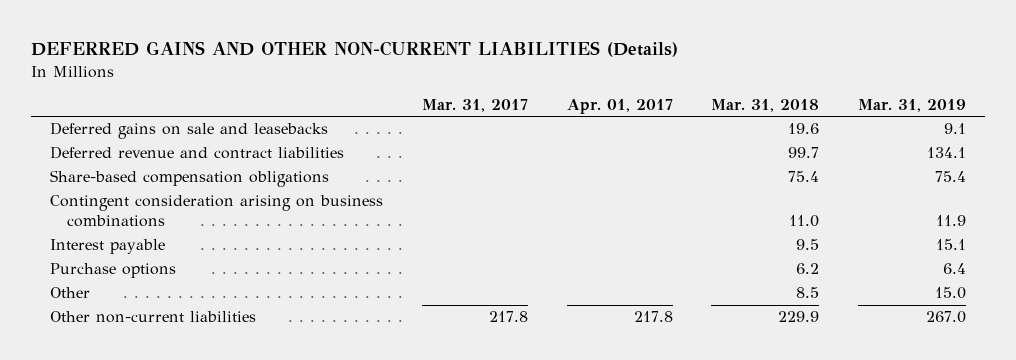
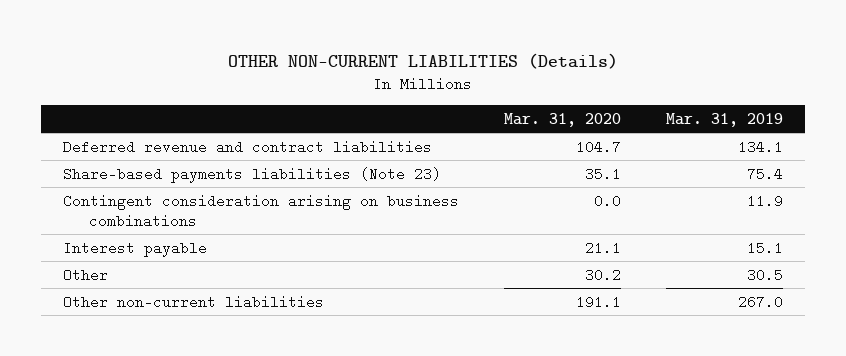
[30,41,678,58] DEFERRED GAINS AND OTHER NON-CURRENT LIABILITIES (Details) -> [228,52,619,69] OTHER NON-CURRENT LIABILITIES (Details)
[421,98,528,112] Mar. 31, 2017 -> none
[566,98,673,114] Apr. 01, 2017 -> none
[711,98,820,112] Mar. 31, 2018 -> none
none -> [504,112,622,127] Mar. 31, 2020
[50,122,329,140] Deferred gains on sale and leasebacks -> none
[50,170,330,188] Share-based compensation obligations -> [63,166,442,183] Share-based payments liabilities (Note 23)
[50,263,177,279] Purchase options -> none
[934,287,966,300] 15.0 -> [746,267,783,282] 30.5

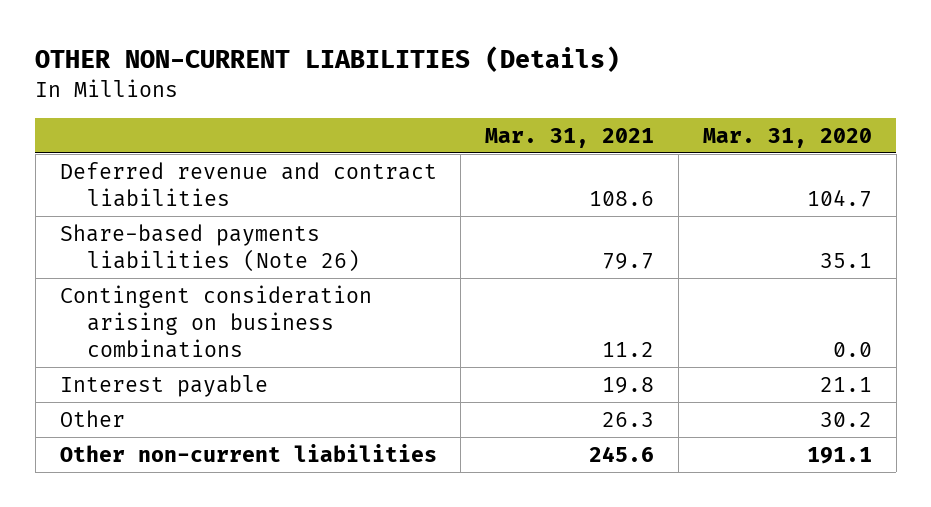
[665,112,783,127] Mar. 31, 2019 -> none
none -> [485,127,655,148] Mar. 31, 2021
[63,166,442,183] Share-based payments liabilities (Note 23) -> [59,223,360,272] Share-based payments liabilities (Note 26)

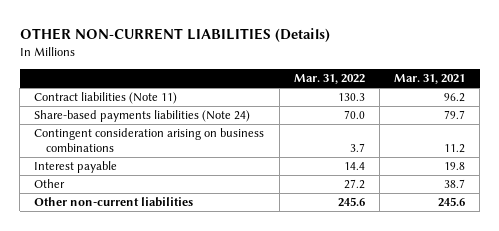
[702,127,872,148] Mar. 31, 2020 -> none
none -> [293,73,365,84] Mar. 31, 2022
[59,161,437,207] Deferred revenue and contract liabilities -> none
none -> [34,92,178,105] Contract liabilities (Note 11)
[59,223,360,272] Share-based payments liabilities (Note 26) -> [34,110,251,123] Share-based payments liabilities (Note 24)
[602,411,655,427] 26.3 -> [444,179,466,189] 38.7

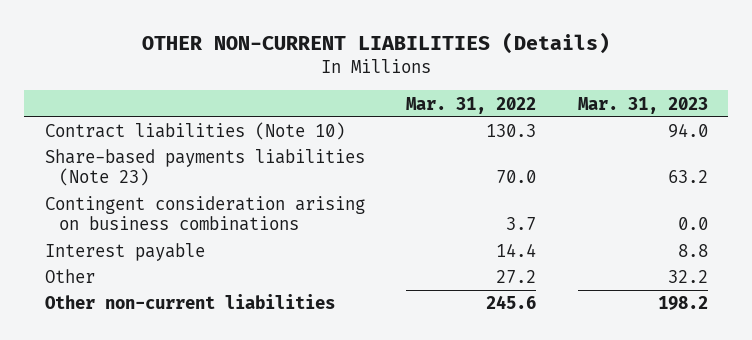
[394,73,466,84] Mar. 31, 2021 -> none
none -> [577,96,708,114] Mar. 31, 2023
[34,92,178,105] Contract liabilities (Note 11) -> [44,122,345,141] Contract liabilities (Note 10)
[34,110,251,123] Share-based payments liabilities (Note 24) -> [44,149,365,187] Share-based payments liabilities (Note 23)

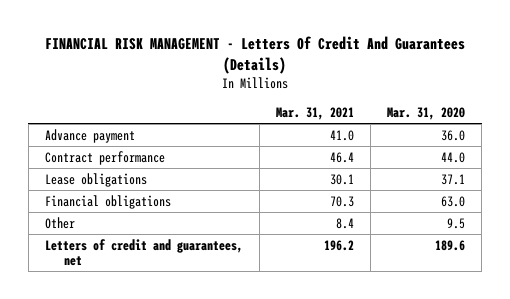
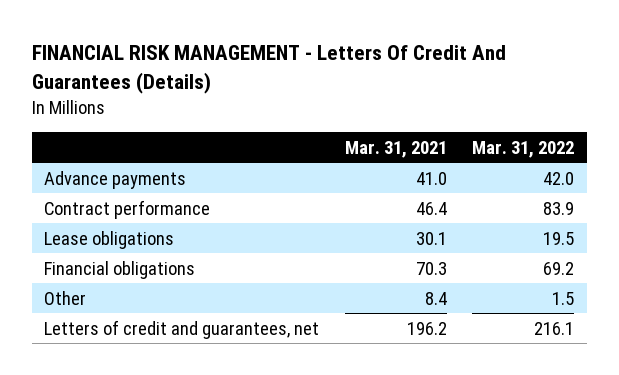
[387,107,466,121] Mar. 31, 2020 -> none
none -> [472,140,575,158] Mar. 31, 2022
[44,128,135,143] Advance payment -> [44,170,187,189] Advance payments

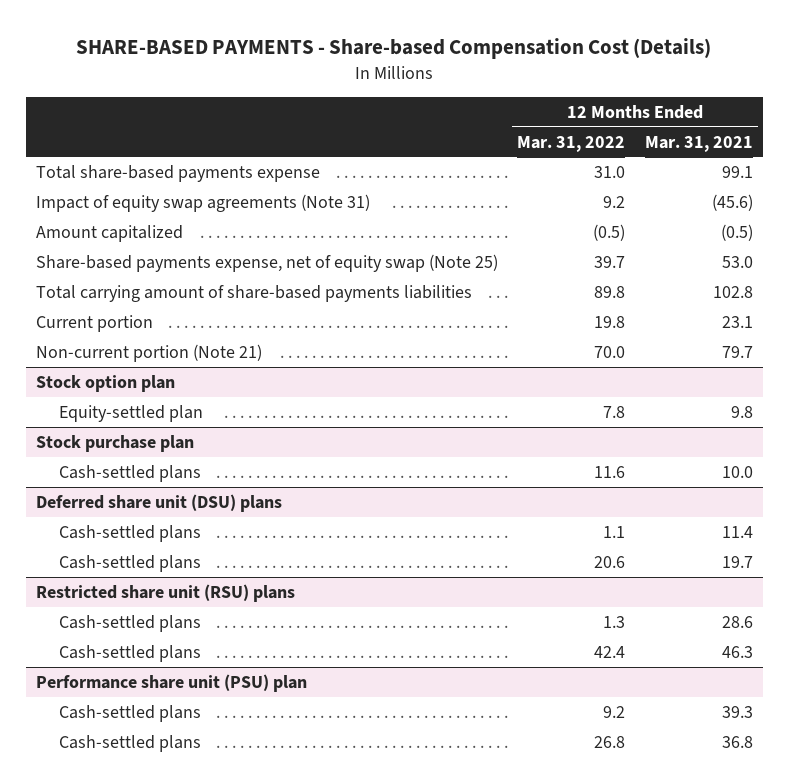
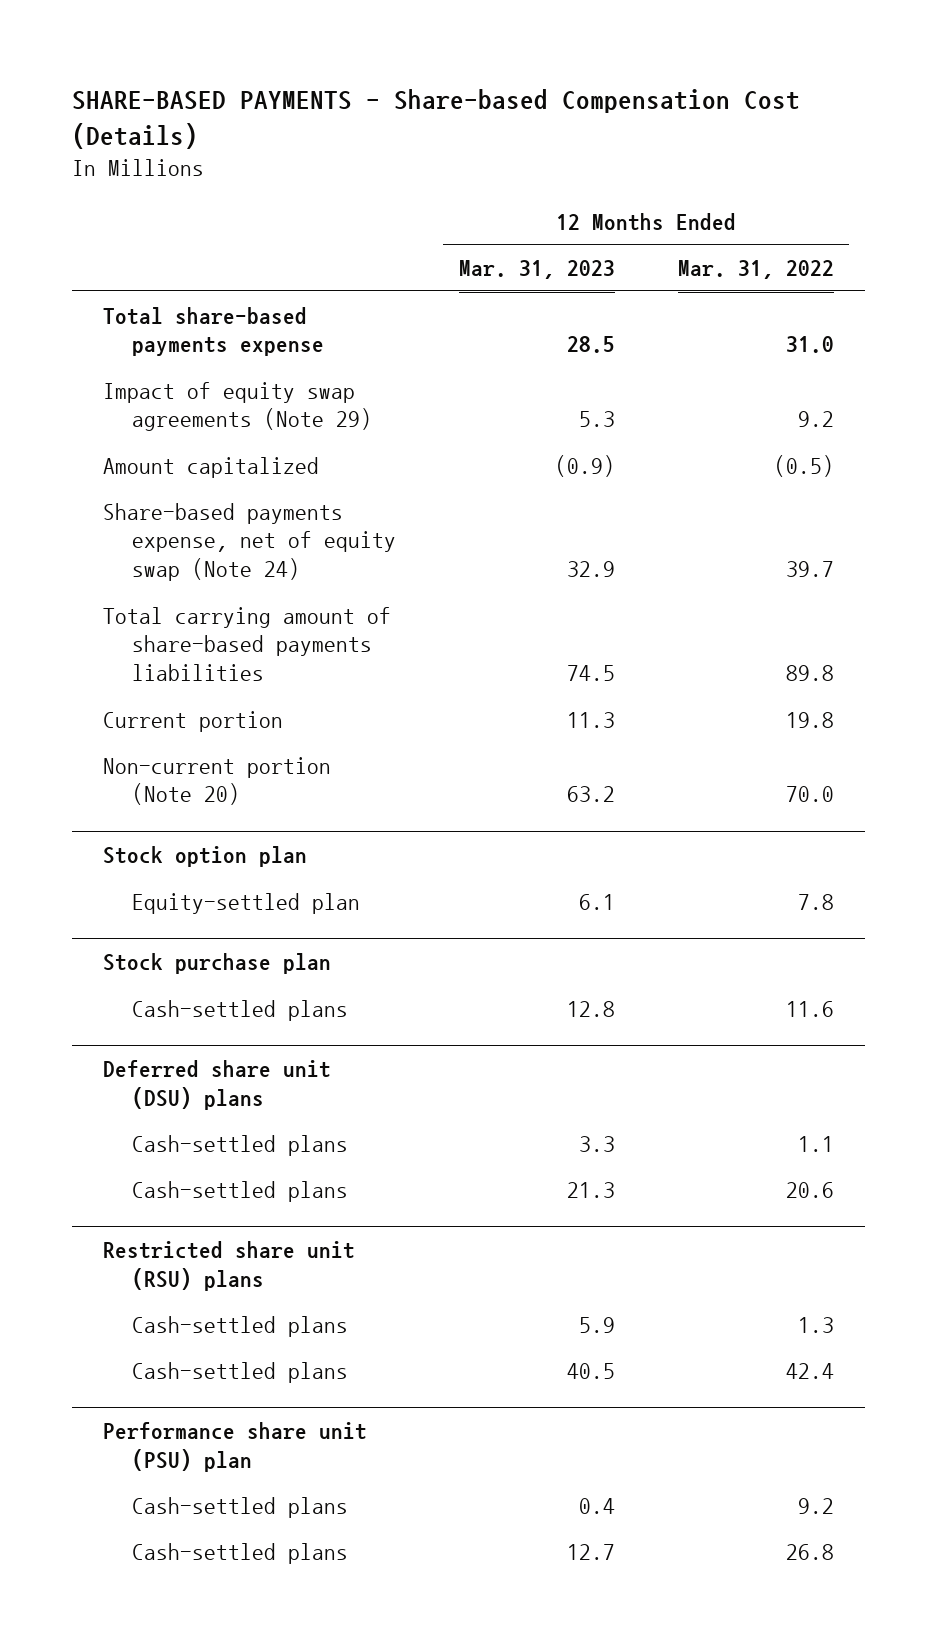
[645,135,754,152] Mar. 31, 2021 -> none
none -> [458,260,615,280] Mar. 31, 2023
[35,193,370,212] Impact of equity swap agreements (Note 31) -> [103,381,372,432] Impact of equity swap agreements (Note 29)
[35,253,498,272] Share-based payments expense, net of equity swap (Note 25) -> [103,502,396,581] Share-based payments expense, net of equity swap (Note 24)
[35,343,262,362] Non-current portion (Note 21) -> [103,756,332,806] Non-current portion (Note 20)

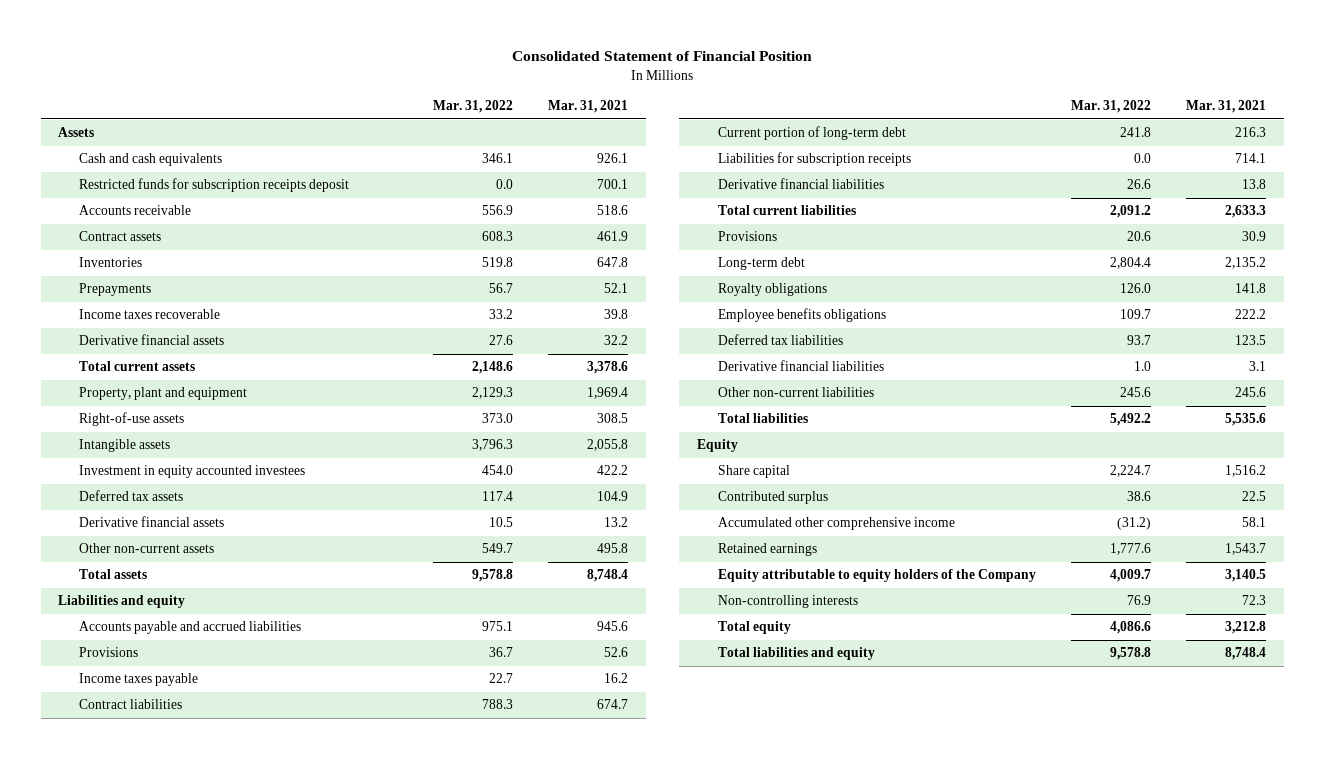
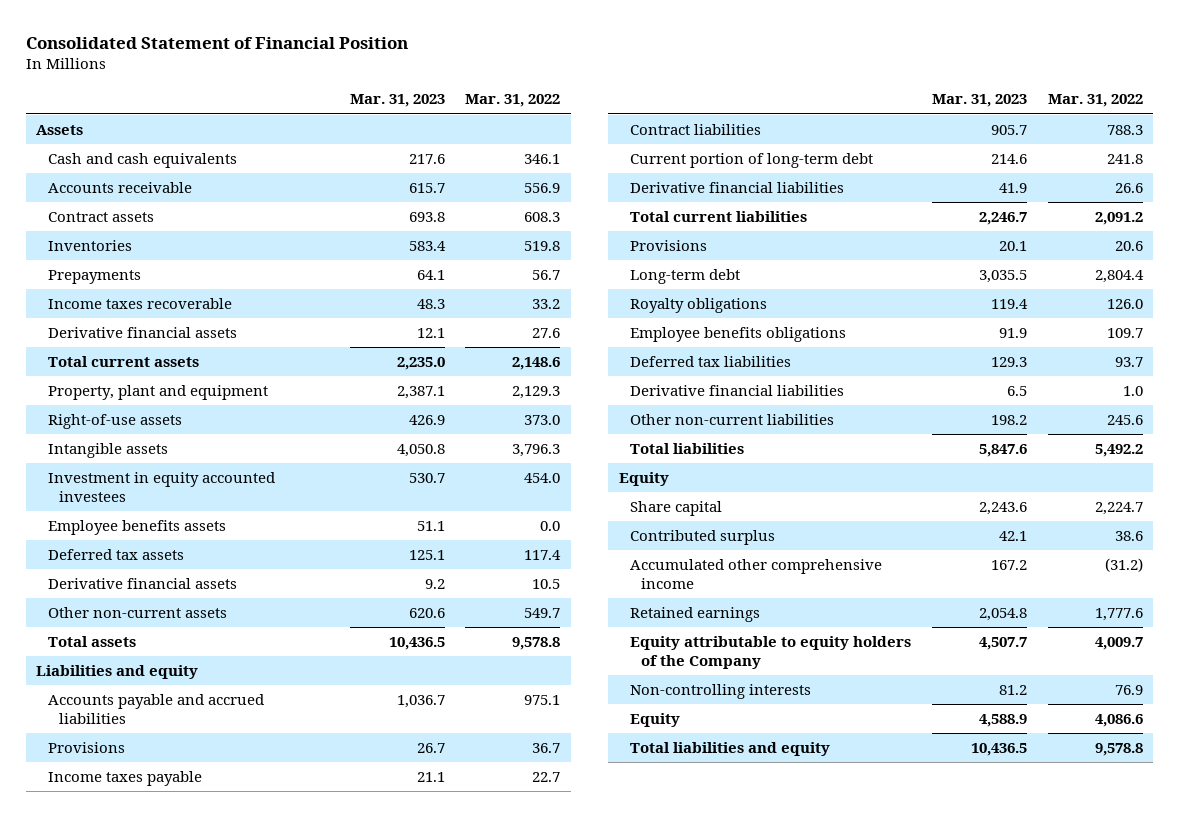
[547,100,628,114] Mar. 31, 2021 -> none
none -> [349,94,445,108] Mar. 31, 2023
[79,178,350,193] Restricted funds for subscription receipts deposit -> none
none -> [47,519,226,535] Employee benefits assets
[717,152,911,167] Liabilities for subscription receipts -> none
[717,621,791,635] Total equity -> [630,712,681,727] Equity

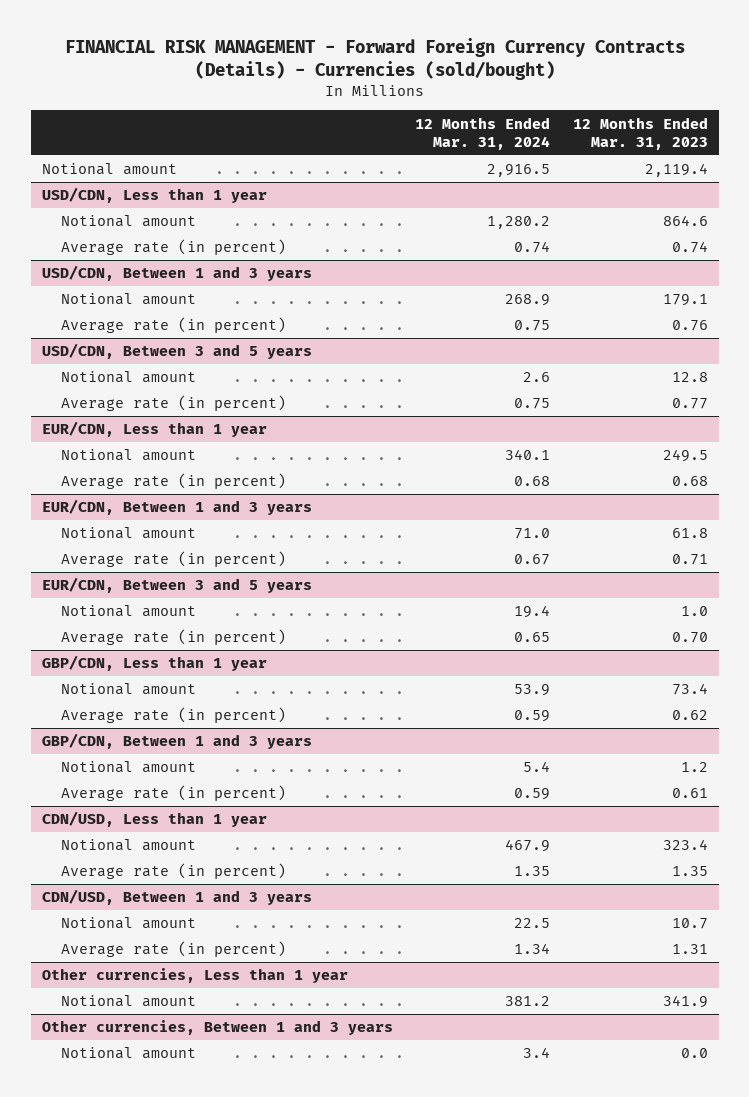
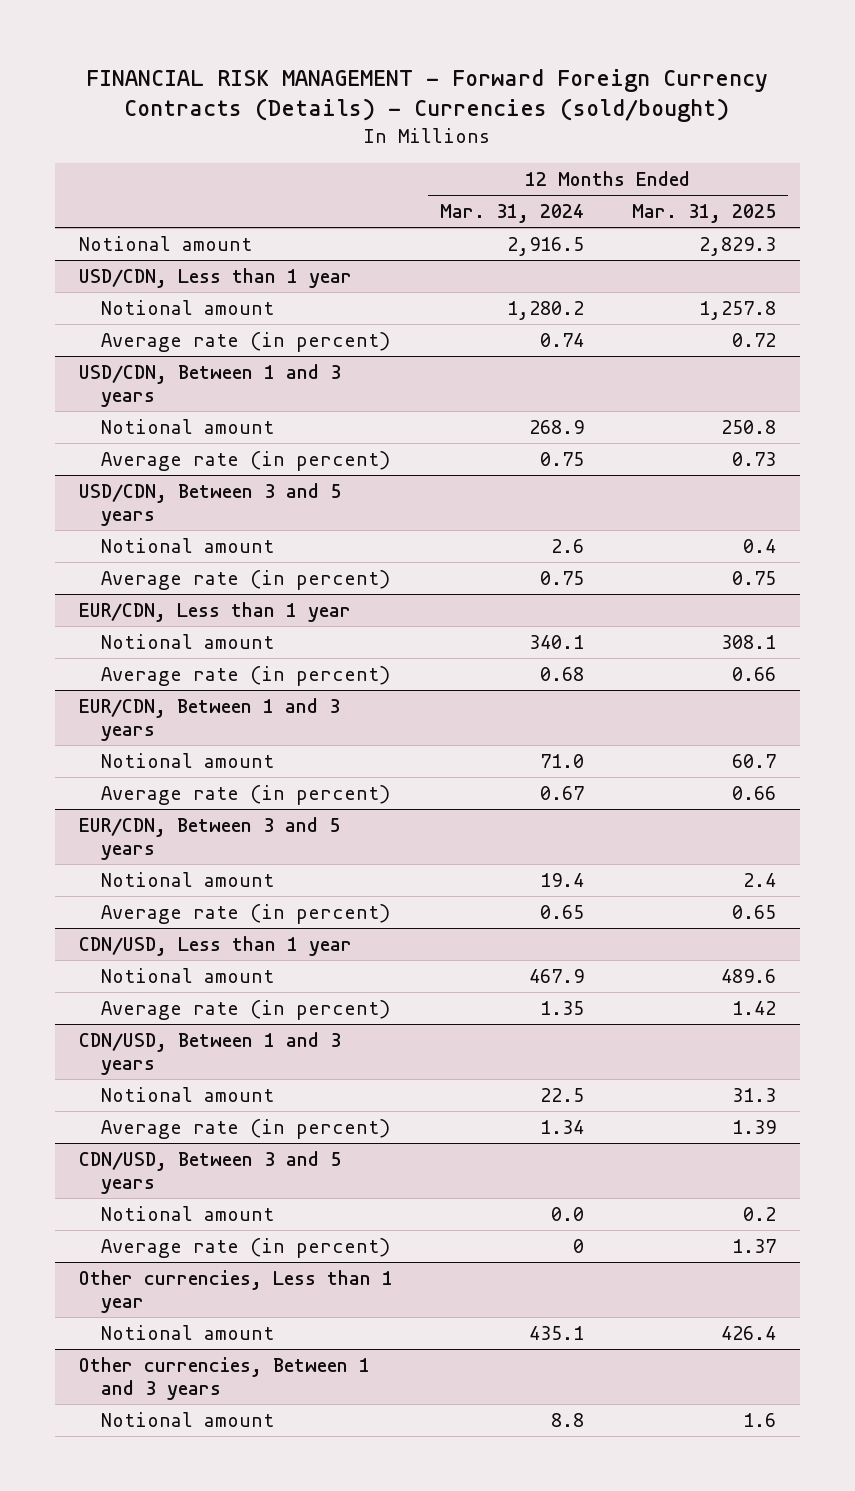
[572,116,708,150] 12 Months Ended Mar. 31, 2023 -> none
none -> [631,204,776,224] Mar. 31, 2025
[41,655,267,672] GBP/CDN, Less than 1 year -> none
[61,683,197,696] Notional amount -> none
[61,707,287,724] Average rate (in percent) -> none
[41,733,312,750] GBP/CDN, Between 1 and 3 years -> none
[61,761,197,774] Notional amount -> none
[61,785,287,802] Average rate (in percent) -> none
none -> [78,1150,341,1195] CDN/USD, Between 3 and 5 years
none -> [100,1205,274,1221] Notional amount
none -> [100,1237,390,1258] Average rate (in percent)
[505,996,551,1007] 381.2 -> [529,1325,585,1340] 435.1
[523,1047,551,1059] 3.4 -> [551,1412,585,1427] 8.8

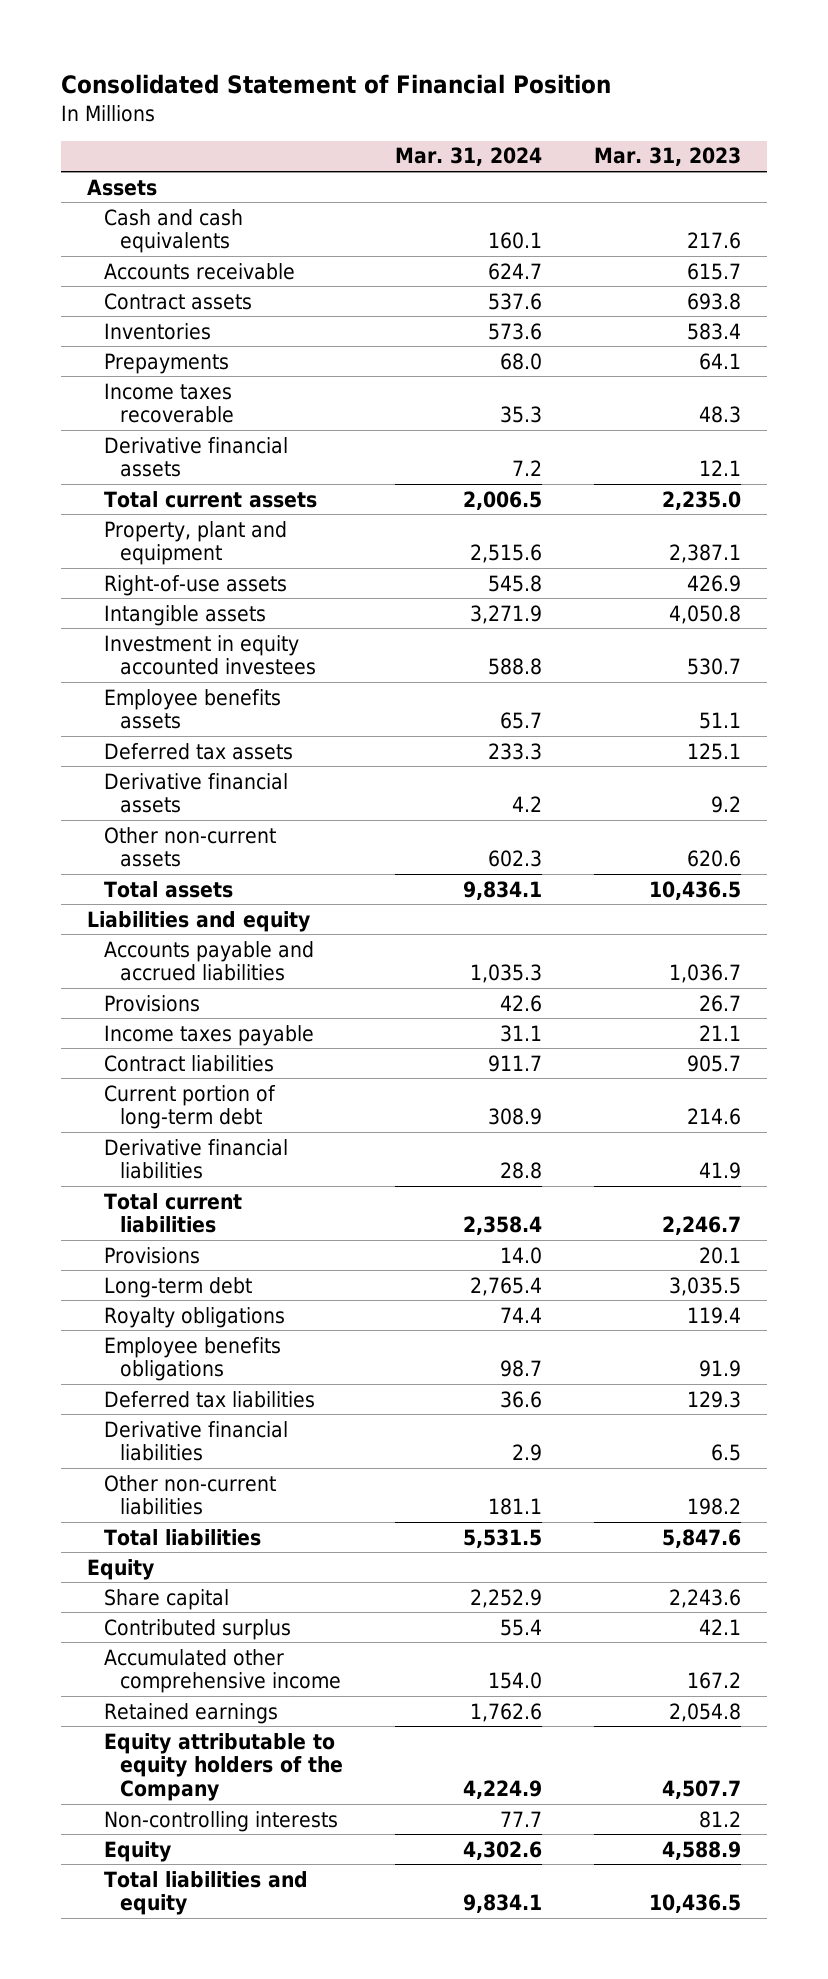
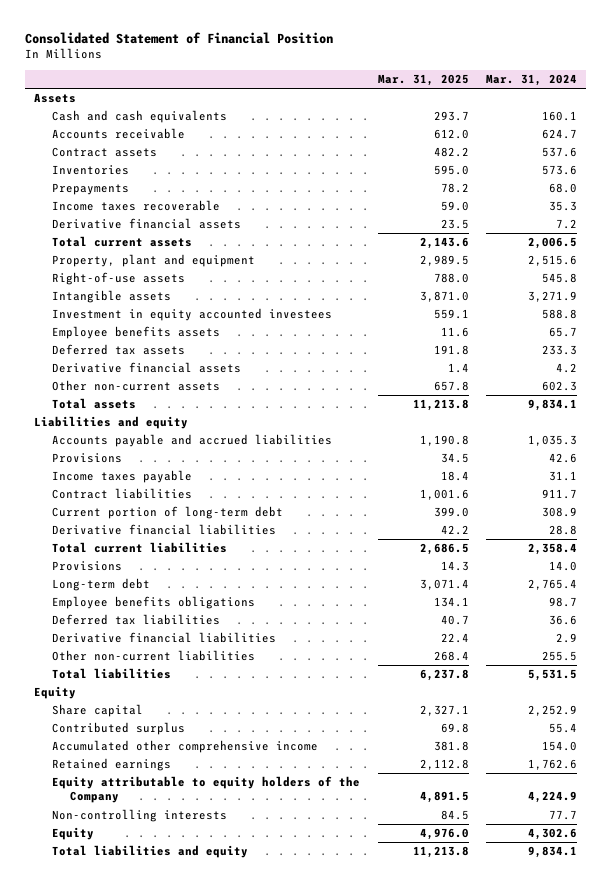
[593,147,741,167] Mar. 31, 2023 -> none
none -> [377,73,469,86] Mar. 31, 2025
[103,1306,285,1328] Royalty obligations -> none
[487,1498,542,1516] 181.1 -> [542,651,578,662] 255.5

